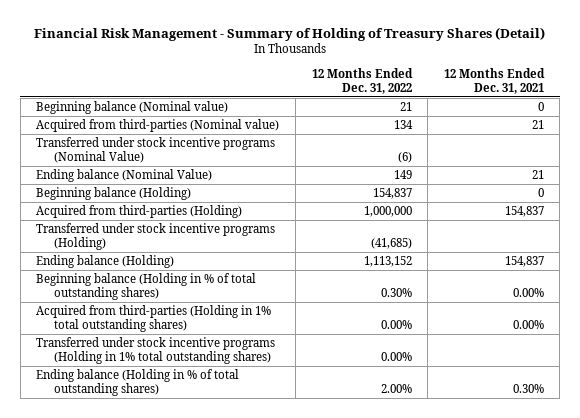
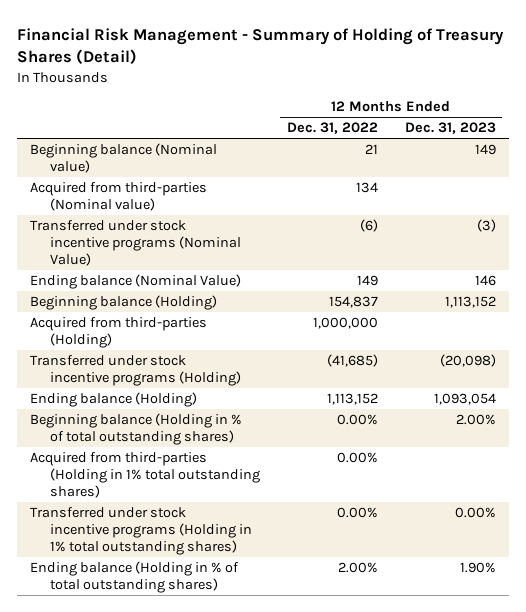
[443,68,545,94] 12 Months Ended Dec. 31, 2021 -> none
none -> [404,122,496,135] Dec. 31, 2023
[380,287,412,297] 0.30% -> [336,414,378,426] 0.00%

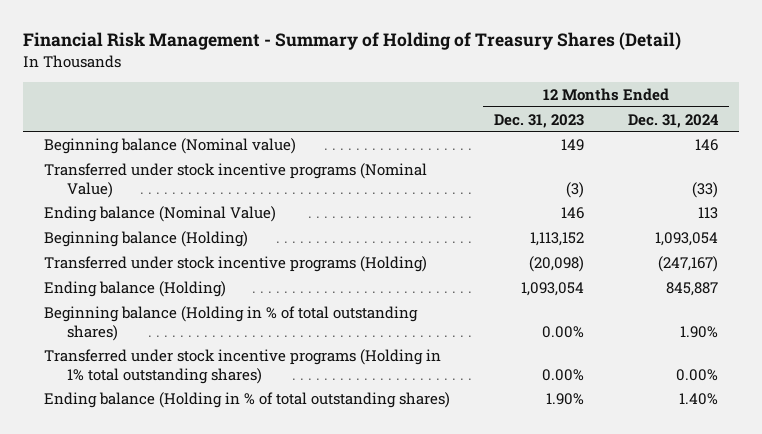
[286,122,378,135] Dec. 31, 2022 -> none
none -> [627,113,719,128] Dec. 31, 2024
[30,182,208,212] Acquired from third-parties (Nominal value) -> none
[30,317,208,349] Acquired from third-parties (Holding) -> none
[30,452,260,499] Acquired from third-parties (Holding in 1% total outstanding shares) -> none
[455,414,496,426] 2.00% -> [542,325,585,338] 0.00%

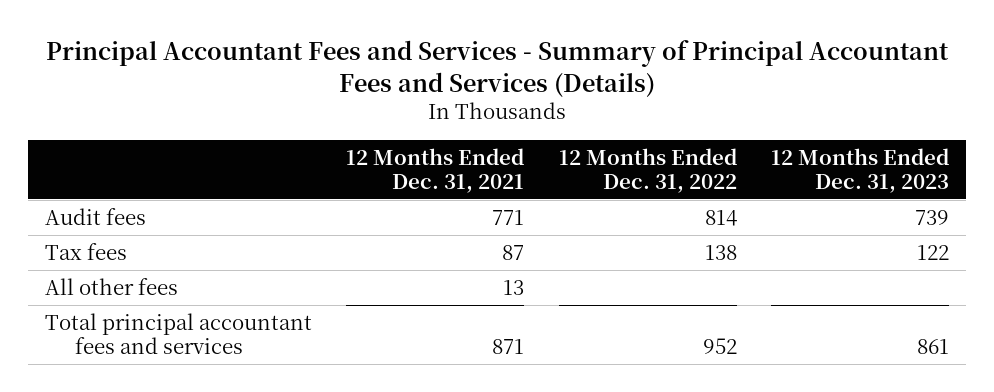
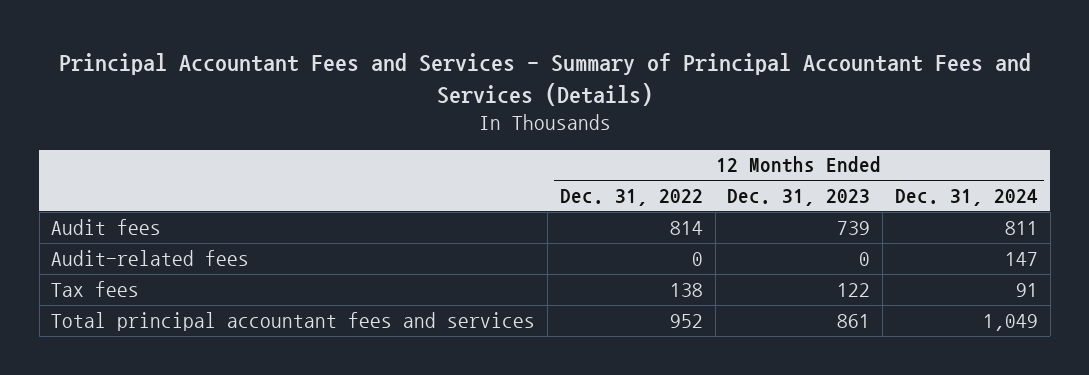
[346,147,525,193] 12 Months Ended Dec. 31, 2021 -> none
none -> [894,188,1038,206] Dec. 31, 2024
none -> [51,249,250,266] Audit-related fees
[45,278,179,296] All other fees -> none

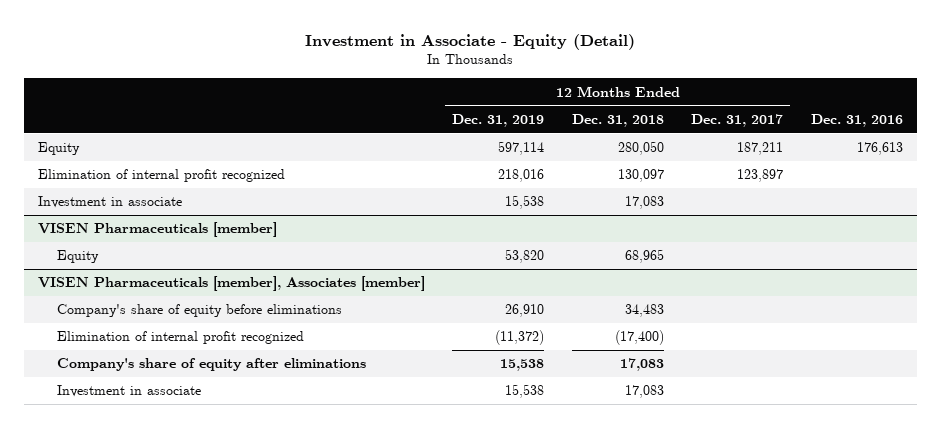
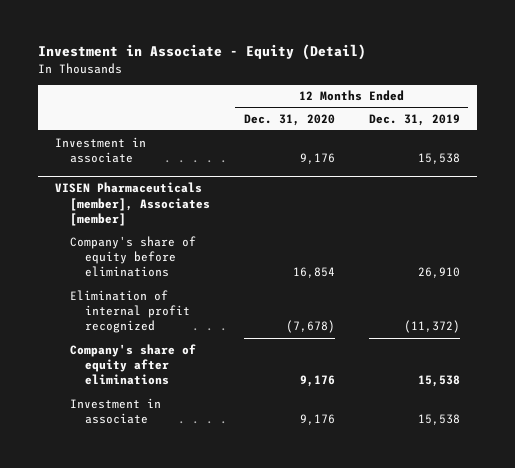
[571,113,664,127] Dec. 31, 2018 -> none
[691,113,784,127] Dec. 31, 2017 -> none
[810,113,903,127] Dec. 31, 2016 -> none
none -> [243,113,335,126] Dec. 31, 2020
[37,142,80,156] Equity -> none
[37,169,285,183] Elimination of internal profit recognized -> none
[37,222,277,238] VISEN Pharmaceuticals [member] -> none
[57,250,100,264] Equity -> none

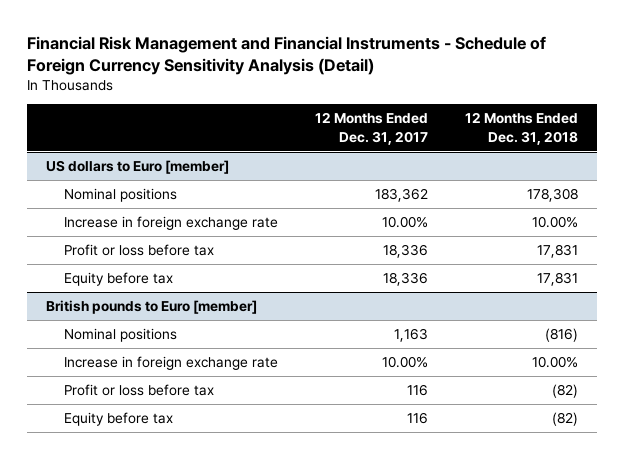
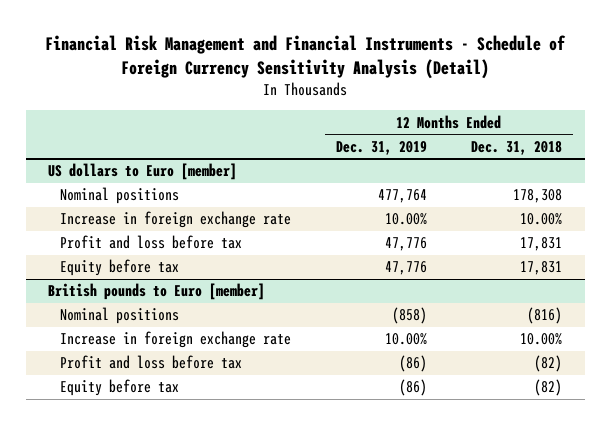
[315,112,429,145] 12 Months Ended Dec. 31, 2017 -> none
none -> [335,140,427,155] Dec. 31, 2019
[64,243,215,256] Profit or loss before tax -> [60,235,243,250] Profit and loss before tax
[64,383,215,396] Profit or loss before tax -> [60,355,243,370] Profit and loss before tax

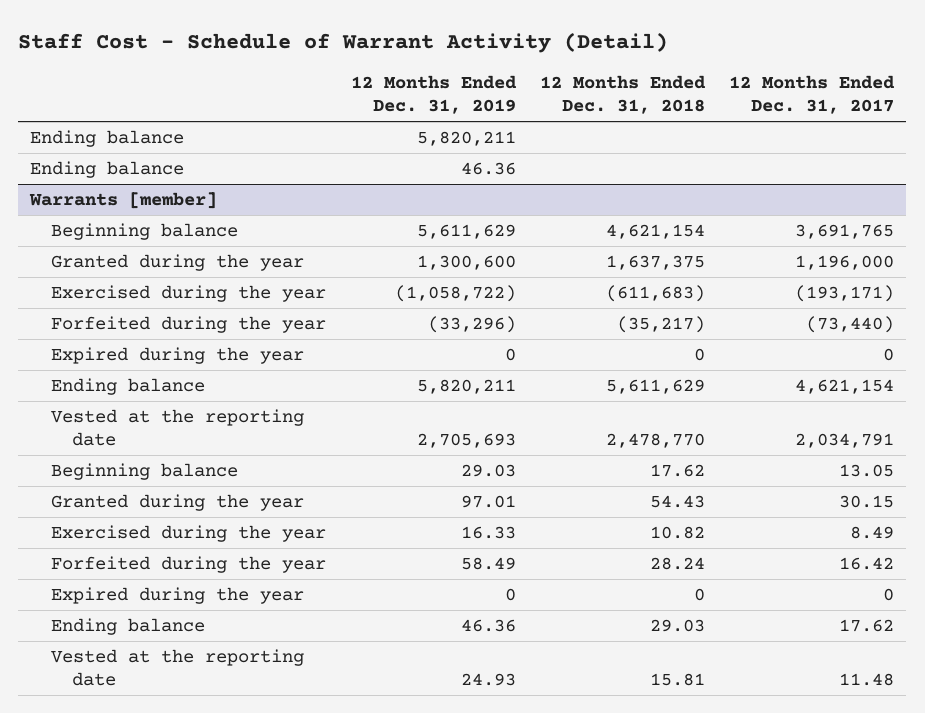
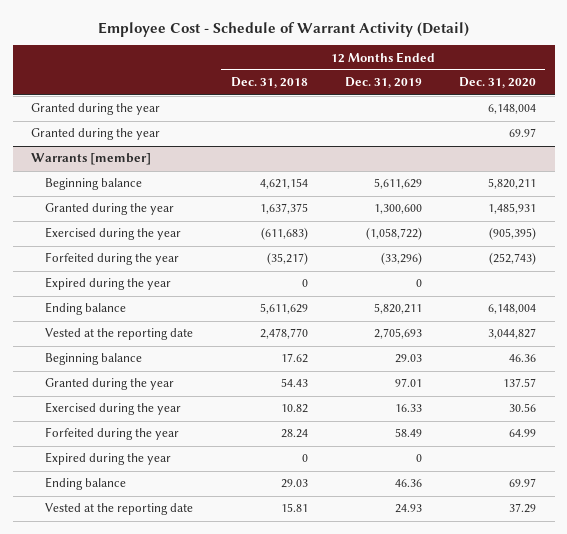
[18,31,669,53] Staff Cost - Schedule of Warrant Activity (Detail) -> [97,21,469,37] Employee Cost - Schedule of Warrant Activity (Detail)
[729,75,896,115] 12 Months Ended Dec. 31, 2017 -> none
none -> [459,77,537,89] Dec. 31, 2020
[30,130,185,148] Ending balance -> none
[30,161,185,179] Ending balance -> none
none -> [31,103,161,116] Granted during the year
none -> [31,128,161,141] Granted during the year

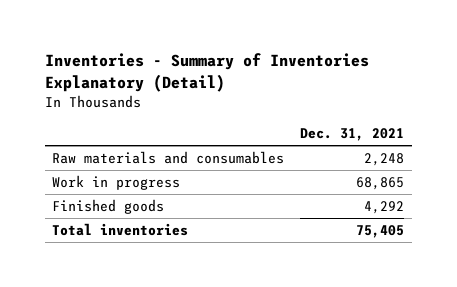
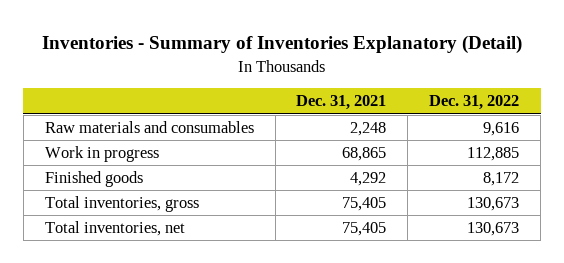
none -> [429,95,520,111] Dec. 31, 2022
[52,223,189,237] Total inventories -> [44,196,199,213] Total inventories, gross
none -> [44,221,185,237] Total inventories, net

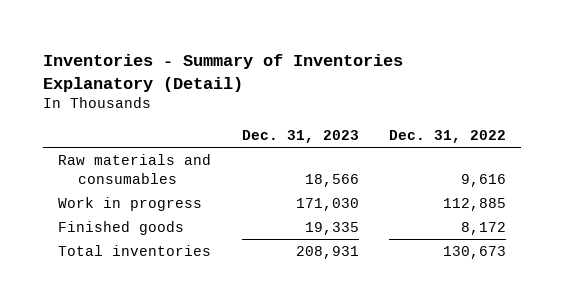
[296,95,387,111] Dec. 31, 2021 -> none
none -> [241,130,359,144] Dec. 31, 2023
[44,221,185,237] Total inventories, net -> none
[44,196,199,213] Total inventories, gross -> [58,245,212,257] Total inventories

